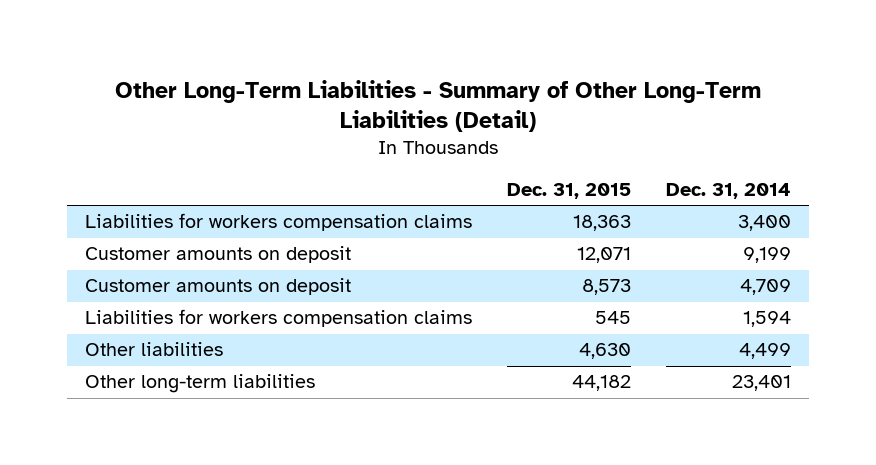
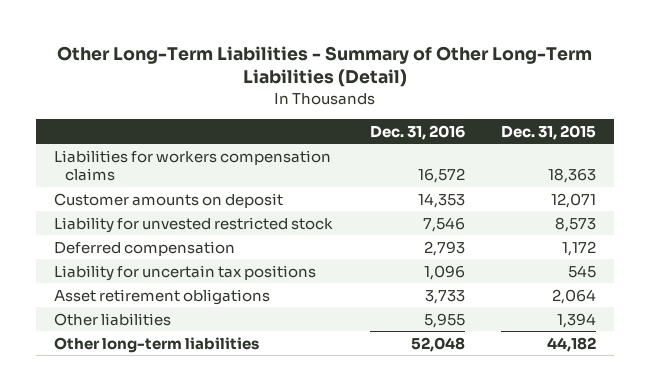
[666,183,792,200] Dec. 31, 2014 -> none
none -> [369,124,465,140] Dec. 31, 2016
[84,278,351,296] Customer amounts on deposit -> [54,216,334,233] Liability for unvested restricted stock
none -> [54,240,236,256] Deferred compensation
[84,309,472,328] Liabilities for workers compensation claims -> [54,264,317,281] Liability for uncertain tax positions
none -> [54,288,271,305] Asset retirement obligations
[578,343,631,360] 4,630 -> [556,312,596,328] 1,394

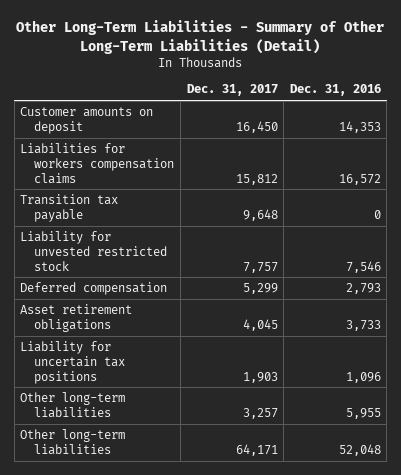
[500,124,596,140] Dec. 31, 2015 -> none
none -> [186,84,278,97] Dec. 31, 2017
[54,149,332,182] Liabilities for workers compensation claims -> [20,143,175,184] Liabilities for workers compensation claims
none -> [20,194,119,222] Transition tax payable
[54,264,317,281] Liability for uncertain tax positions -> [20,341,126,384] Liability for uncertain tax positions
[54,312,172,326] Other liabilities -> [20,392,126,418] Other long-term liabilities

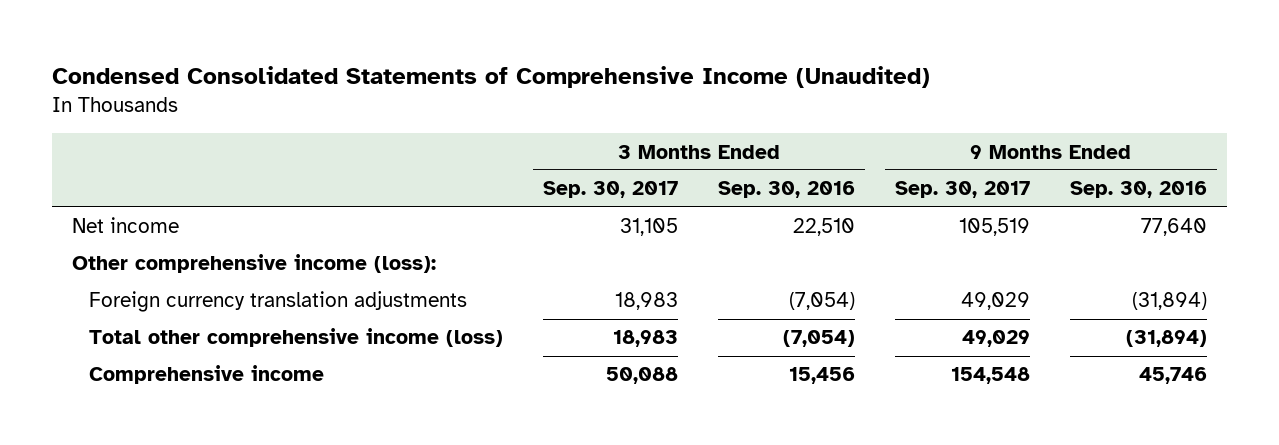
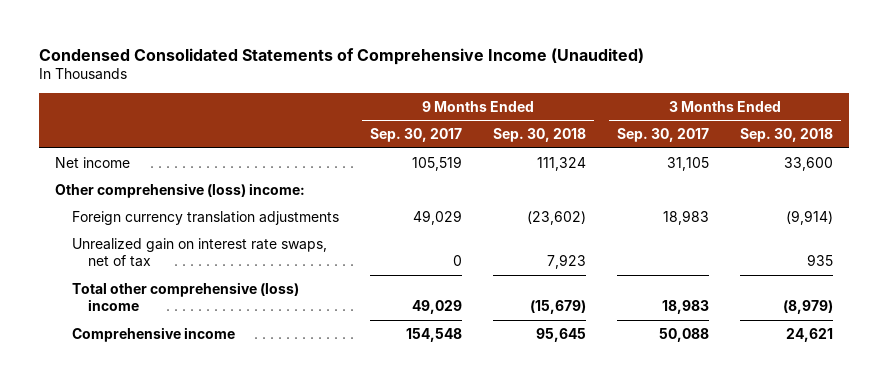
[718,181,856,199] Sep. 30, 2016 -> none
[1070,181,1208,199] Sep. 30, 2016 -> none
none -> [492,128,586,143] Sep. 30, 2018
none -> [740,128,834,143] Sep. 30, 2018
[72,254,437,274] Other comprehensive income (loss): -> [54,182,305,198] Other comprehensive (loss) income:
none -> [71,237,327,268] Unrealized gain on interest rate swaps, net of tax
[88,328,503,348] Total other comprehensive income (loss) -> [71,281,299,312] Total other comprehensive (loss) income

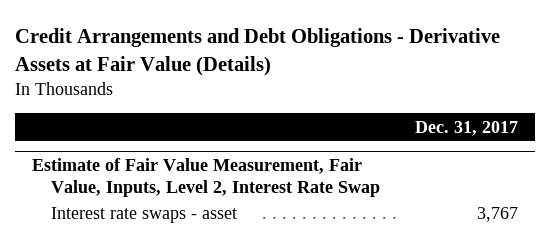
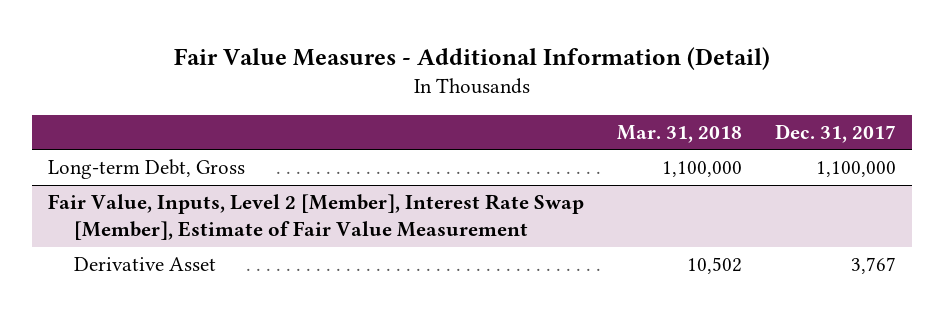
[14,27,500,76] Credit Arrangements and Debt Obligations - Derivative Assets at Fair Value (Details) -> [174,46,771,70] Fair Value Measures - Additional Information (Detail)
none -> [617,124,743,143] Mar. 31, 2018
none -> [48,159,246,180] Long-term Debt, Gross
[32,158,381,197] Estimate of Fair Value Measurement, Fair Value, Inputs, Level 2, Interest Rate Swap -> [48,194,585,241] Fair Value, Inputs, Level 2 [Member], Interest Rate Swap [Member], Estimate of Fair Value Measurement
[51,207,238,224] Interest rate swaps - asset -> [73,257,216,272] Derivative Asset

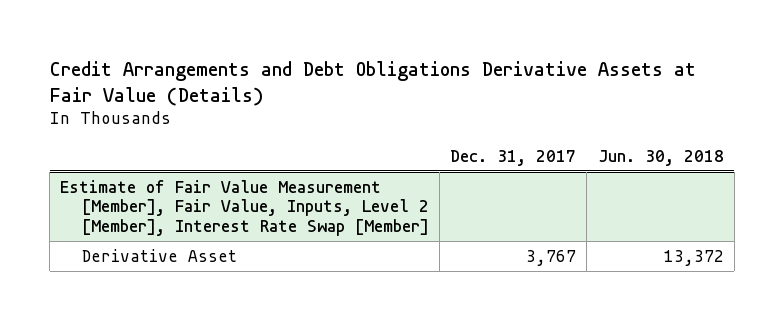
[174,46,771,70] Fair Value Measures - Additional Information (Detail) -> [49,60,696,106] Credit Arrangements and Debt Obligations Derivative Assets at Fair Value (Details)
[617,124,743,143] Mar. 31, 2018 -> none
none -> [597,149,724,166] Jun. 30, 2018
[48,159,246,180] Long-term Debt, Gross -> none
[48,194,585,241] Fair Value, Inputs, Level 2 [Member], Interest Rate Swap [Member], Estimate of Fair Value Measurement -> [60,179,430,237] Estimate of Fair Value Measurement [Member], Fair Value, Inputs, Level 2 [Member], Interest Rate Swap [Member]

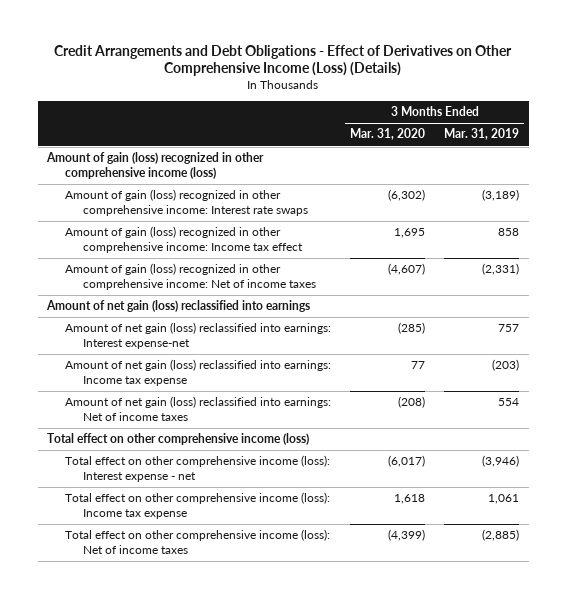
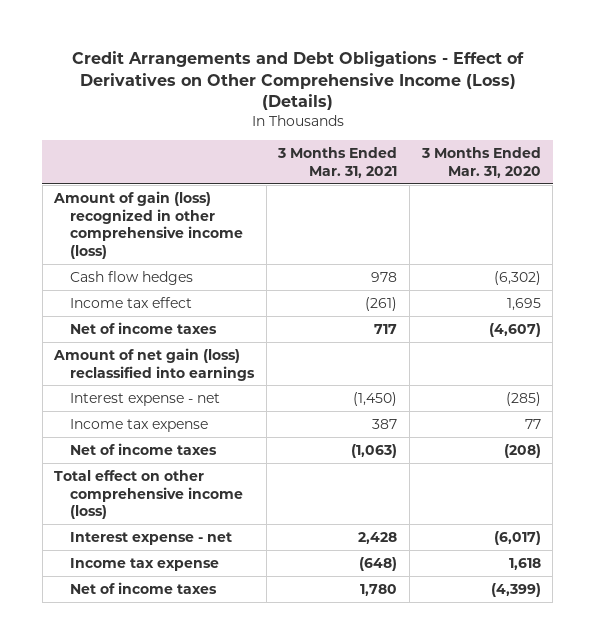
[444,128,520,141] Mar. 31, 2019 -> none
none -> [277,146,398,178] 3 Months Ended Mar. 31, 2021
[65,189,309,216] Amount of gain (loss) recognized in other comprehensive income: Interest rate swaps -> [69,270,193,285] Cash flow hedges
[65,226,304,253] Amount of gain (loss) recognized in other comprehensive income: Income tax effect -> [69,296,192,308] Income tax effect
[65,263,317,290] Amount of gain (loss) recognized in other comprehensive income: Net of income taxes -> [69,321,217,334] Net of income taxes
[65,322,332,349] Amount of net gain (loss) reclassified into earnings: Interest expense-net -> [69,392,220,406] Interest expense - net
[65,359,332,386] Amount of net gain (loss) reclassified into earnings: Income tax expense -> [69,418,208,432] Income tax expense
[65,396,332,421] Amount of net gain (loss) reclassified into earnings: Net of income taxes -> [69,442,217,455] Net of income taxes
[65,455,331,482] Total effect on other comprehensive income (loss): Interest expense - net -> [69,531,232,545] Interest expense - net
[65,492,331,519] Total effect on other comprehensive income (loss): Income tax expense -> [69,557,219,571] Income tax expense
[65,529,331,554] Total effect on other comprehensive income (loss): Net of income taxes -> [69,581,217,594] Net of income taxes

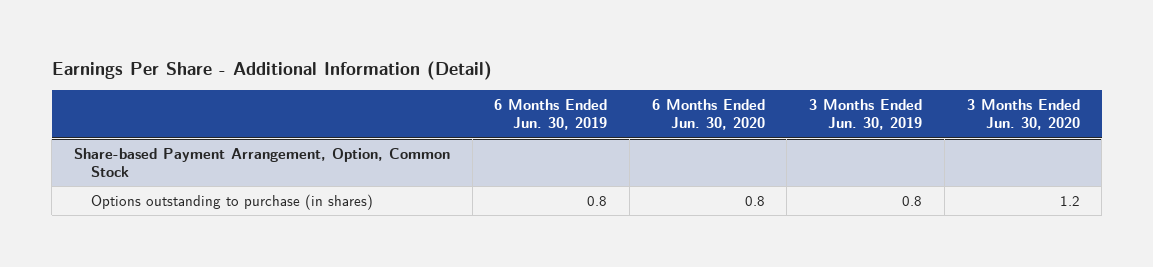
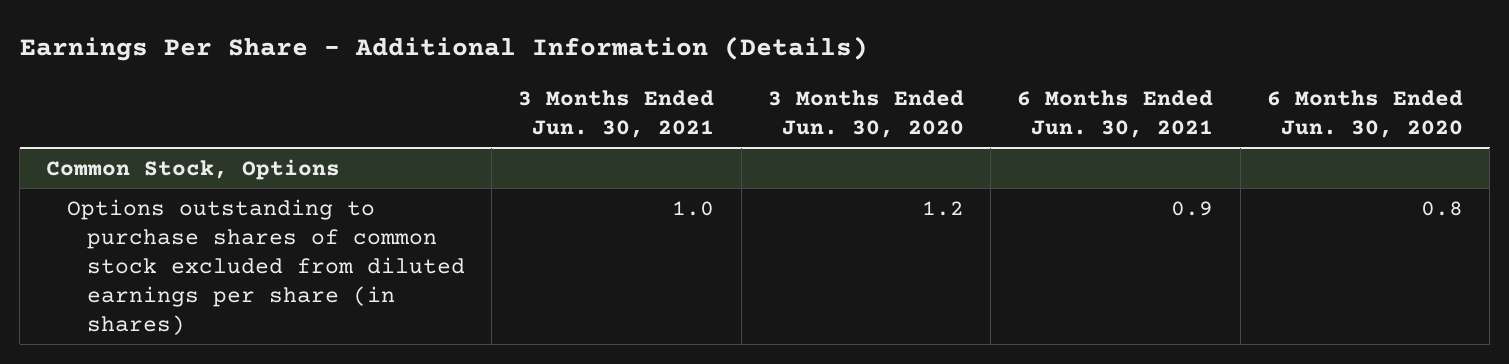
[51,61,492,81] Earnings Per Share - Additional Information (Detail) -> [19,36,868,62] Earnings Per Share - Additional Information (Details)
[494,99,608,131] 6 Months Ended Jun. 30, 2019 -> none
[809,99,923,131] 3 Months Ended Jun. 30, 2019 -> none
none -> [518,89,715,139] 3 Months Ended Jun. 30, 2021
none -> [1017,89,1214,139] 6 Months Ended Jun. 30, 2021
[73,147,450,178] Share-based Payment Arrangement, Option, Common Stock -> none
none -> [46,158,341,180] Common Stock, Options
[90,193,373,210] Options outstanding to purchase (in shares) -> [66,198,465,336] Options outstanding to purchase shares of common stock excluded from diluted earnings per share (in shares)

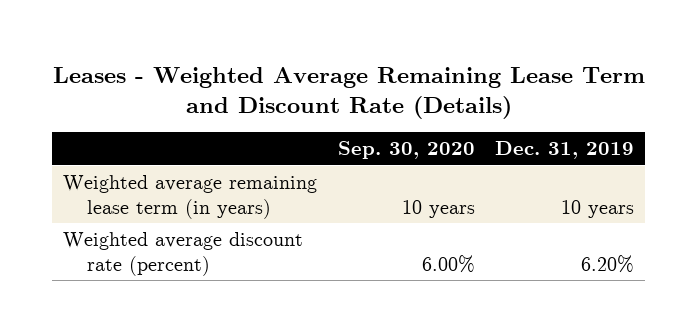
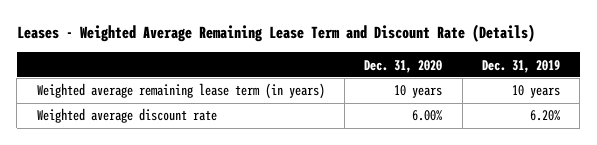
[337,141,475,160] Sep. 30, 2020 -> none
none -> [364,59,443,73] Dec. 31, 2020
[62,231,303,276] Weighted average discount rate (percent) -> [36,108,217,124] Weighted average discount rate

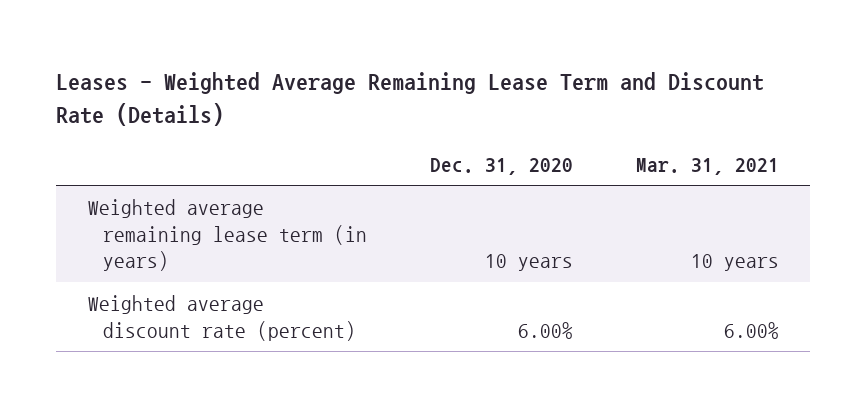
[482,59,561,73] Dec. 31, 2019 -> none
none -> [635,157,779,175] Mar. 31, 2021
[36,108,217,124] Weighted average discount rate -> [87,294,357,341] Weighted average discount rate (percent)

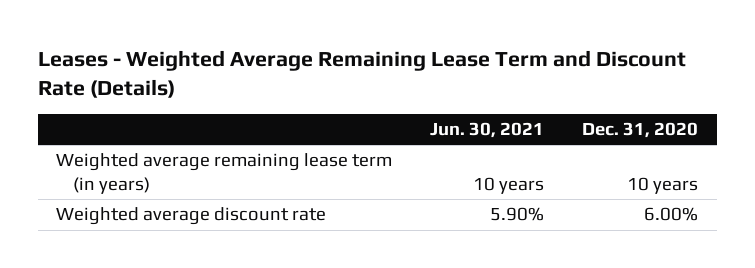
[635,157,779,175] Mar. 31, 2021 -> none
none -> [430,121,545,138] Jun. 30, 2021
[87,294,357,341] Weighted average discount rate (percent) -> [56,207,327,226] Weighted average discount rate

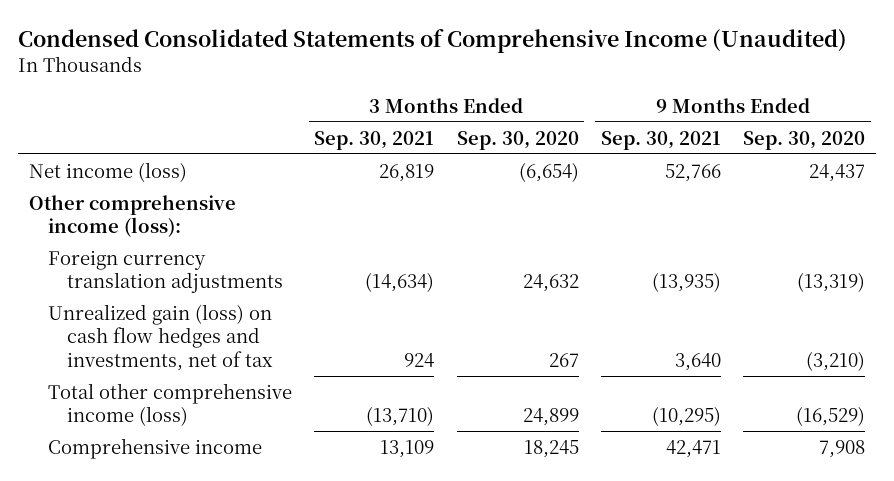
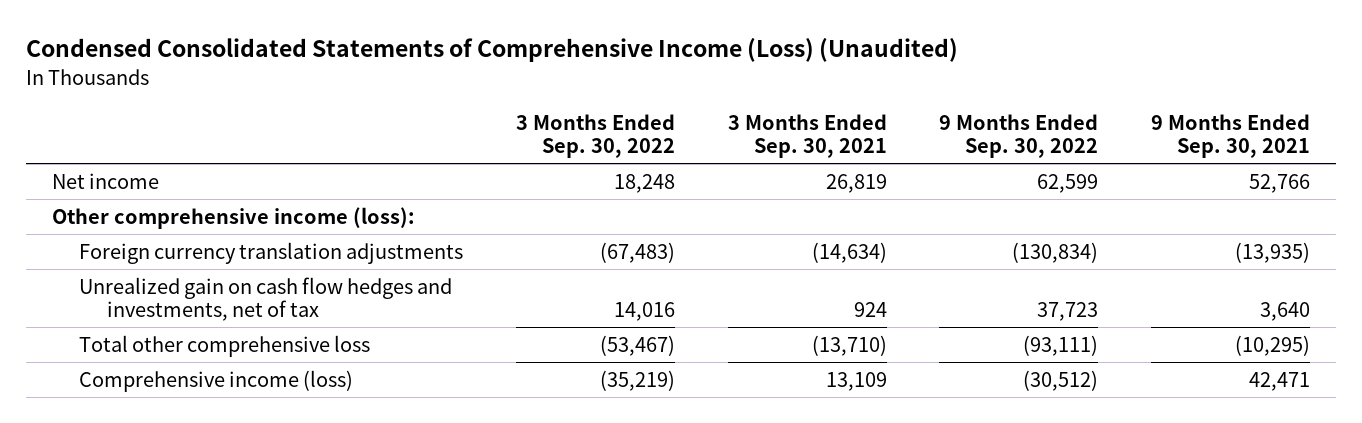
[17,28,847,53] Condensed Consolidated Statements of Comprehensive Income (Unaudited) -> [25,38,958,63] Condensed Consolidated Statements of Comprehensive Income (Loss) (Unaudited)
[456,130,579,150] Sep. 30, 2020 -> none
[743,130,866,150] Sep. 30, 2020 -> none
none -> [516,113,676,159] 3 Months Ended Sep. 30, 2022
none -> [939,113,1099,159] 9 Months Ended Sep. 30, 2022
[29,161,188,182] Net income (loss) -> [52,172,160,189] Net income
[47,303,273,371] Unrealized gain (loss) on cash flow hedges and investments, net of tax -> [79,276,453,322] Unrealized gain on cash flow hedges and investments, net of tax
[47,382,292,427] Total other comprehensive income (loss) -> [79,334,371,357] Total other comprehensive loss
[47,437,262,459] Comprehensive income -> [79,369,354,392] Comprehensive income (loss)

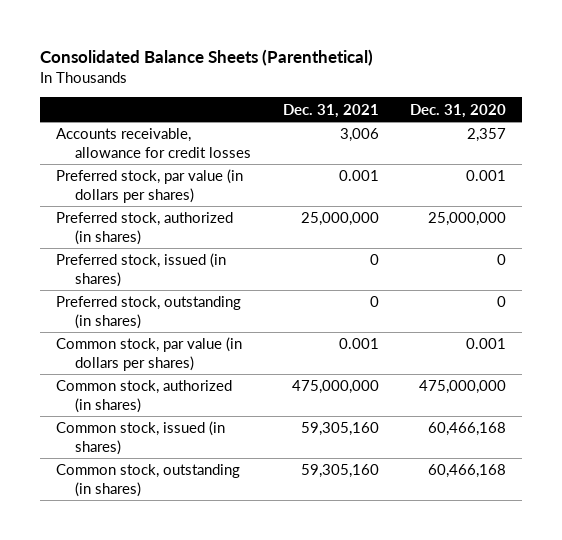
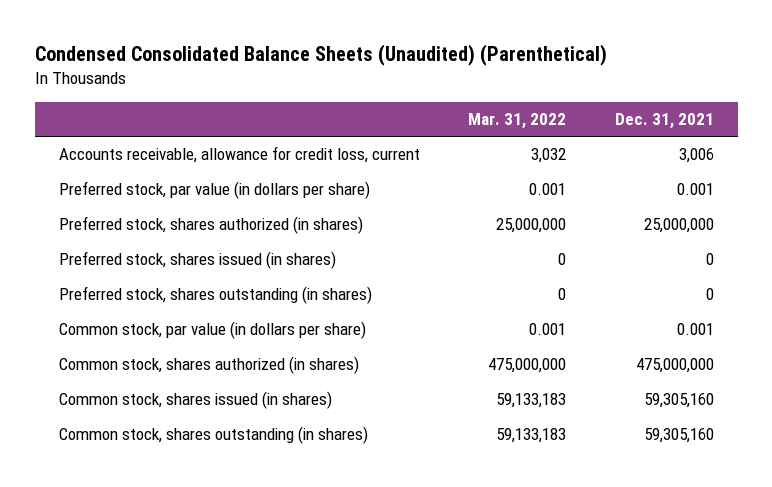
[39,48,373,66] Consolidated Balance Sheets (Parenthetical) -> [34,44,607,67] Condensed Consolidated Balance Sheets (Unaudited) (Parenthetical)
[410,103,507,118] Dec. 31, 2020 -> none
none -> [468,112,567,129] Mar. 31, 2022
[55,128,251,158] Accounts receivable, allowance for credit losses -> [58,146,420,164] Accounts receivable, allowance for credit loss, current
[55,169,243,203] Preferred stock, par value (in dollars per shares) -> [58,181,370,200] Preferred stock, par value (in dollars per share)
[55,212,233,245] Preferred stock, authorized (in shares) -> [58,216,363,235] Preferred stock, shares authorized (in shares)
[55,253,226,287] Preferred stock, issued (in shares) -> [58,251,336,270] Preferred stock, shares issued (in shares)
[55,296,241,329] Preferred stock, outstanding (in shares) -> [58,286,372,305] Preferred stock, shares outstanding (in shares)
[55,337,242,371] Common stock, par value (in dollars per shares) -> [58,321,366,340] Common stock, par value (in dollars per share)
[55,380,232,413] Common stock, authorized (in shares) -> [58,356,359,375] Common stock, shares authorized (in shares)
[55,421,225,455] Common stock, issued (in shares) -> [58,391,332,410] Common stock, shares issued (in shares)
[55,464,240,497] Common stock, outstanding (in shares) -> [58,426,368,445] Common stock, shares outstanding (in shares)

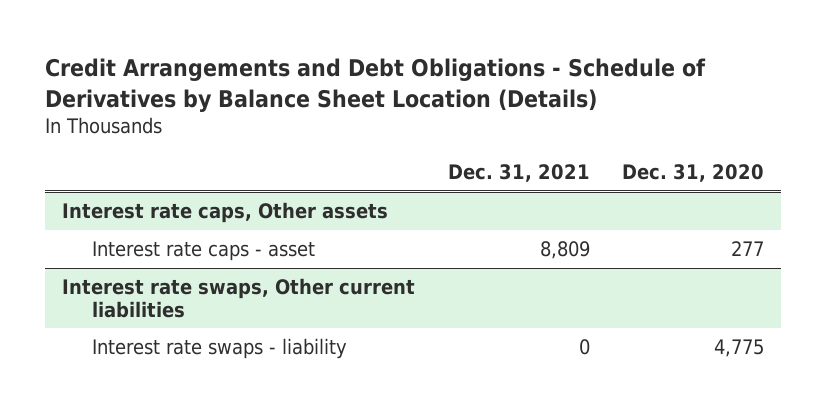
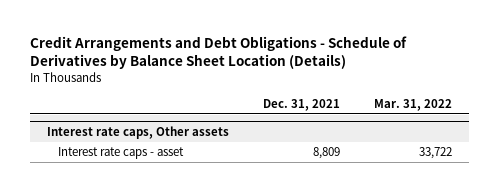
[622,164,765,183] Dec. 31, 2020 -> none
none -> [373,98,452,111] Mar. 31, 2022
[61,278,415,318] Interest rate swaps, Other current liabilities -> none
[92,338,348,360] Interest rate swaps - liability -> none

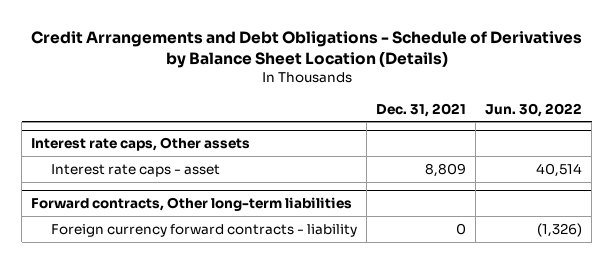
[373,98,452,111] Mar. 31, 2022 -> none
none -> [485,102,583,117] Jun. 30, 2022
none -> [31,197,353,212] Forward contracts, Other long-term liabilities
none -> [50,223,357,237] Foreign currency forward contracts - liability

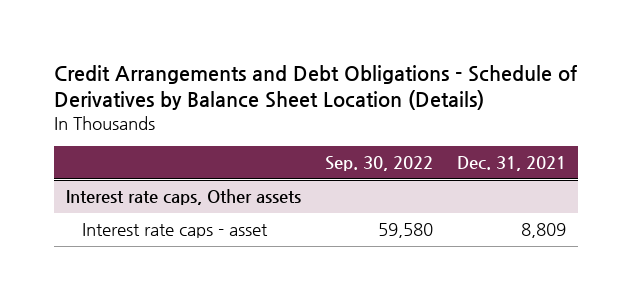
[485,102,583,117] Jun. 30, 2022 -> none
none -> [324,156,433,172] Sep. 30, 2022
[31,197,353,212] Forward contracts, Other long-term liabilities -> none
[50,223,357,237] Foreign currency forward contracts - liability -> none

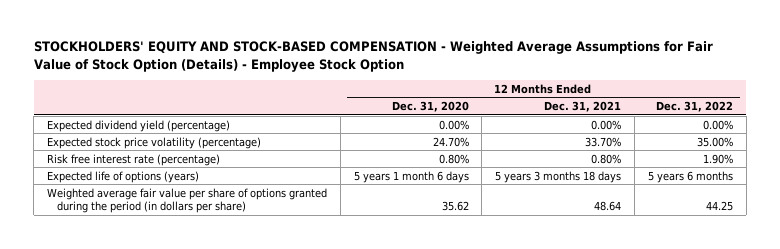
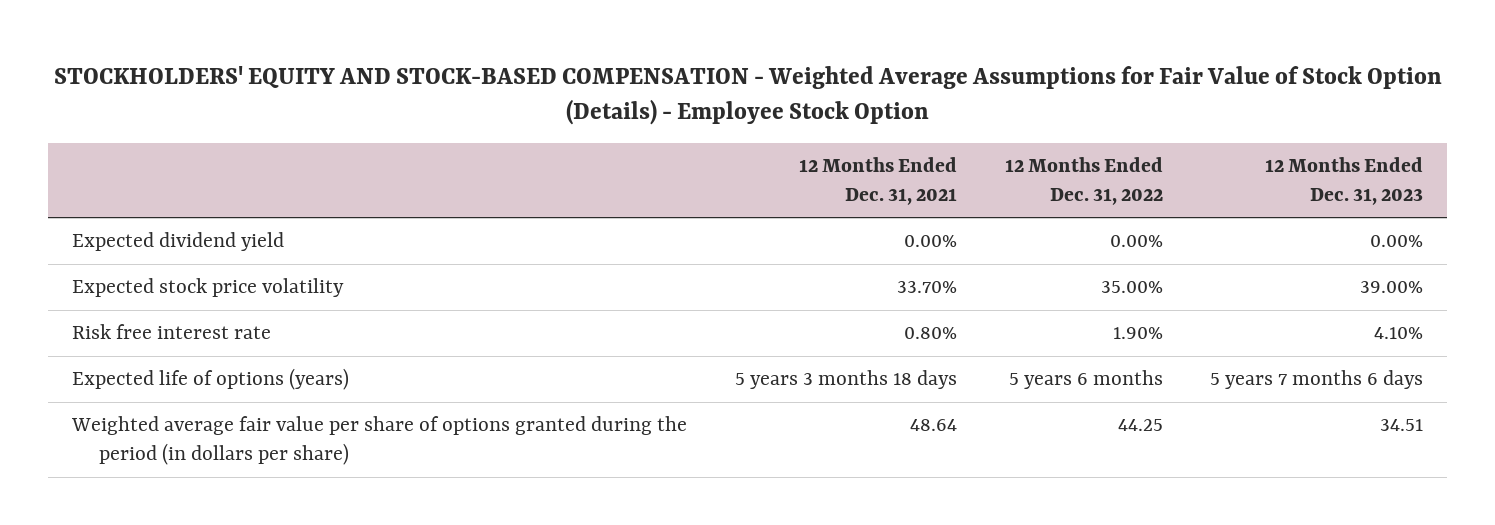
[391,101,469,113] Dec. 31, 2020 -> none
none -> [1265,156,1424,205] 12 Months Ended Dec. 31, 2023
[47,119,231,132] Expected dividend yield (percentage) -> [71,232,284,252] Expected dividend yield
[47,136,262,149] Expected stock price volatility (percentage) -> [71,278,344,298] Expected stock price volatility
[47,153,221,166] Risk free interest rate (percentage) -> [71,324,271,340] Risk free interest rate

